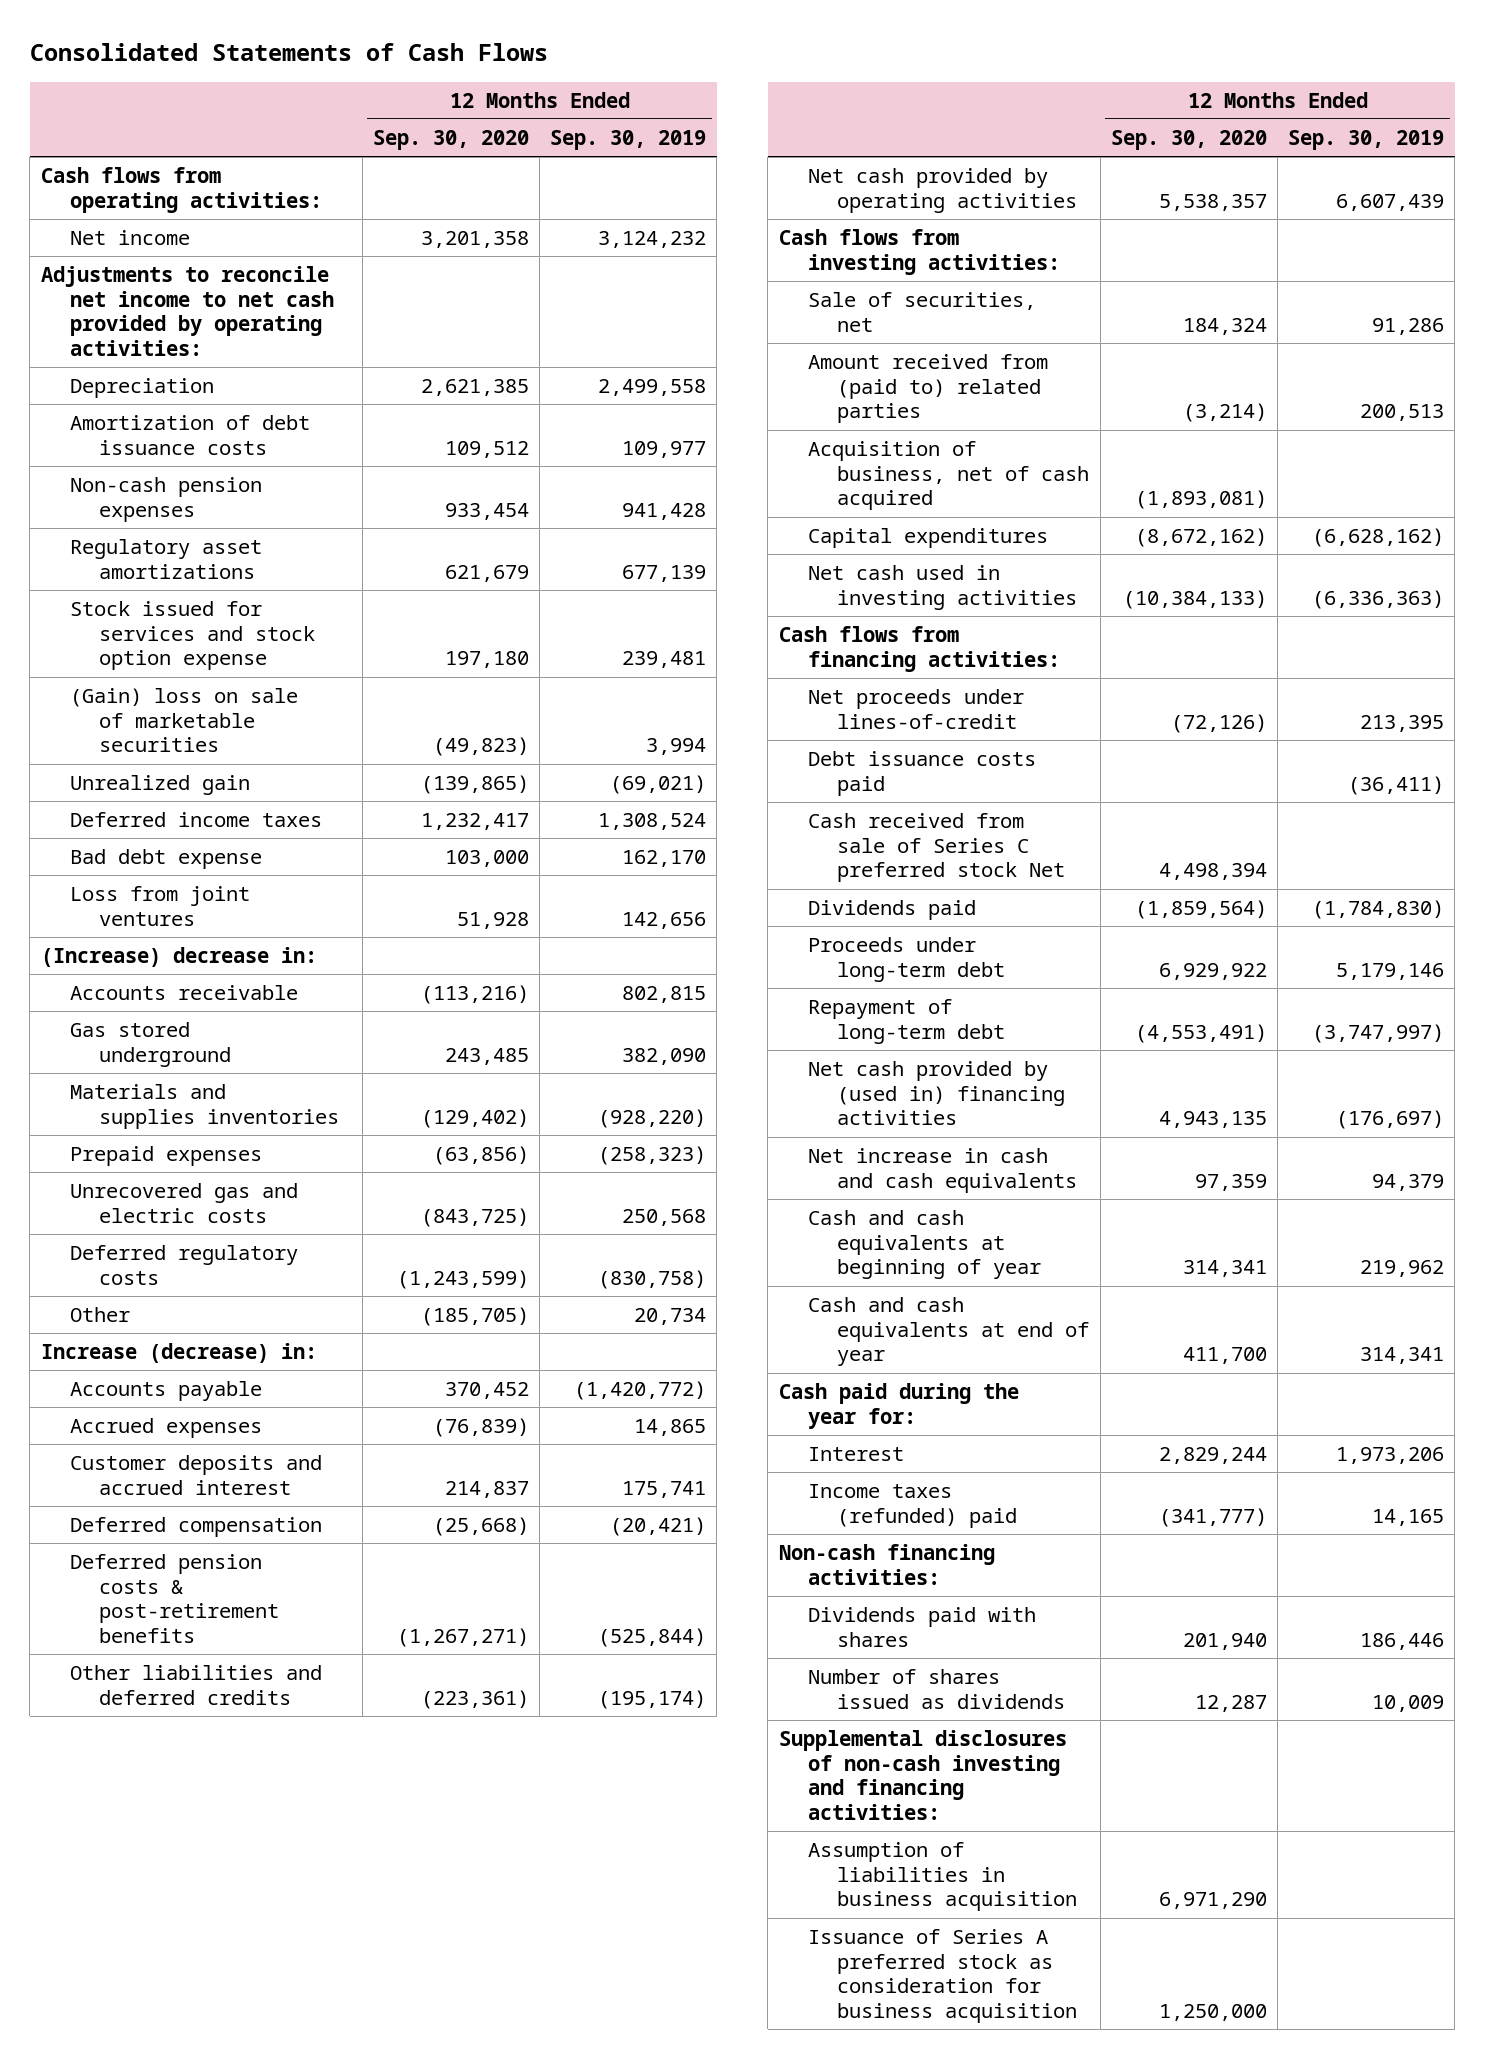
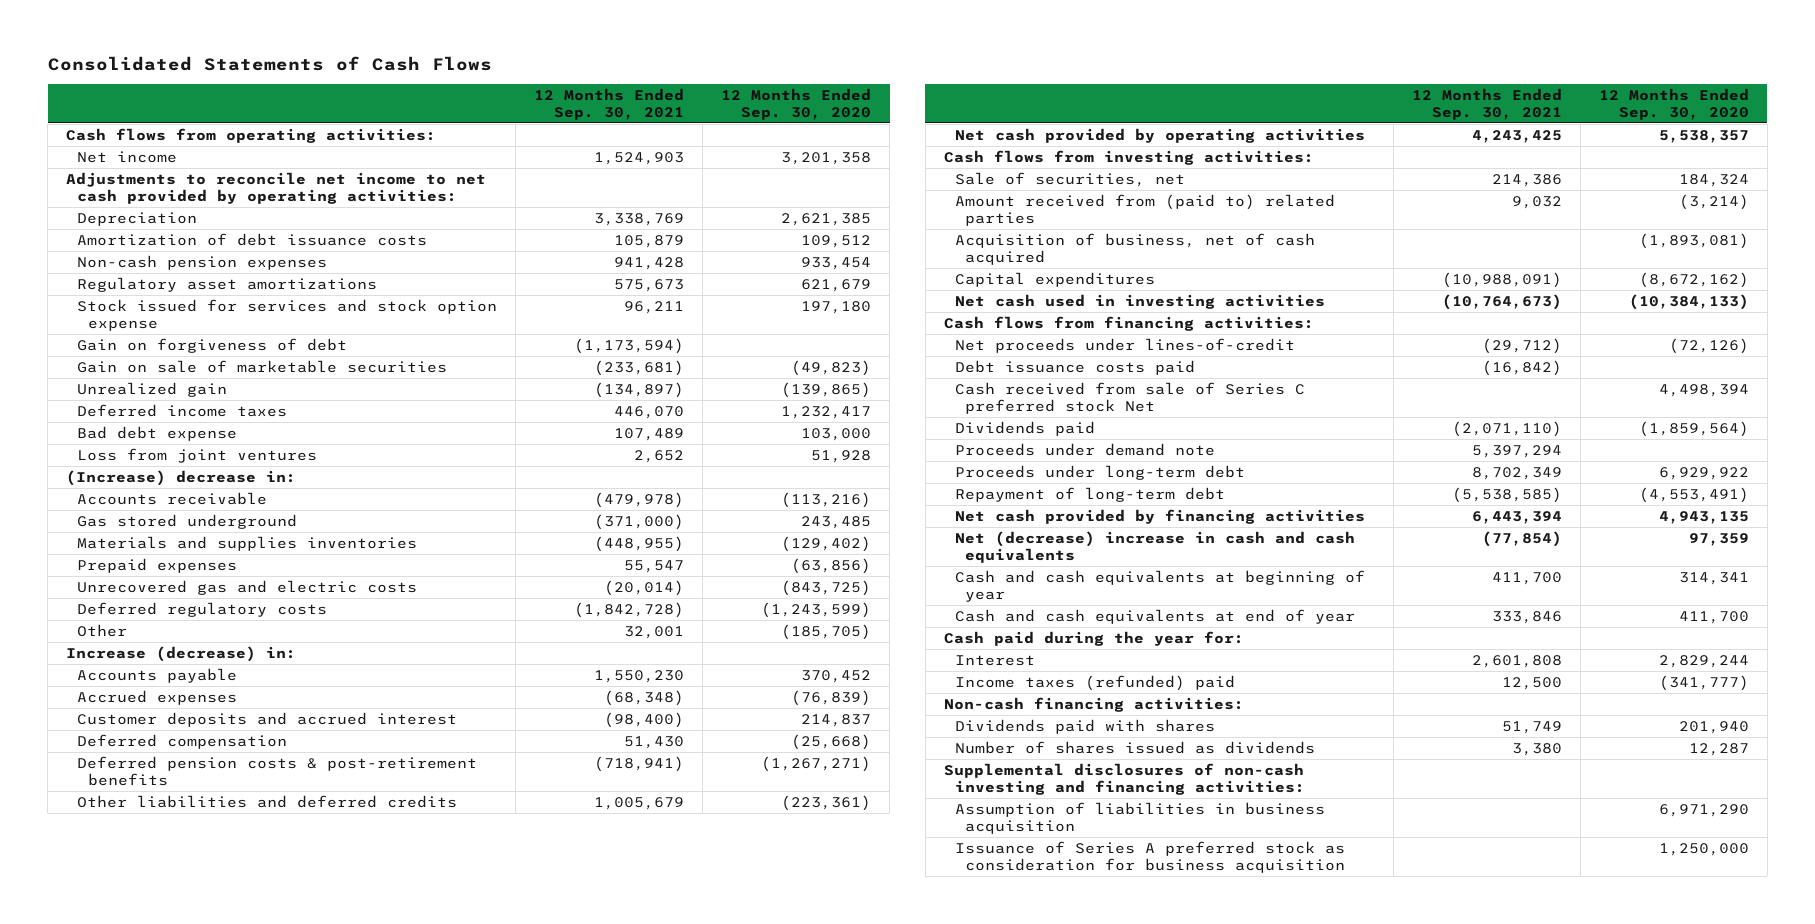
[550,129,707,150] Sep. 30, 2019 -> none
none -> [534,88,685,120] 12 Months Ended Sep. 30, 2021
none -> [76,338,347,354] Gain on forgiveness of debt
[69,687,298,753] (Gain) loss on sale of marketable securities -> [76,360,447,374] Gain on sale of marketable securities
none -> [954,443,1215,457] Proceeds under demand note
[807,1060,1066,1126] Net cash provided by (used in) financing activities -> [954,509,1365,525] Net cash provided by financing activities
[807,1147,1078,1193] Net increase in cash and cash equivalents -> [954,531,1355,563] Net (decrease) increase in cash and cash equivalents

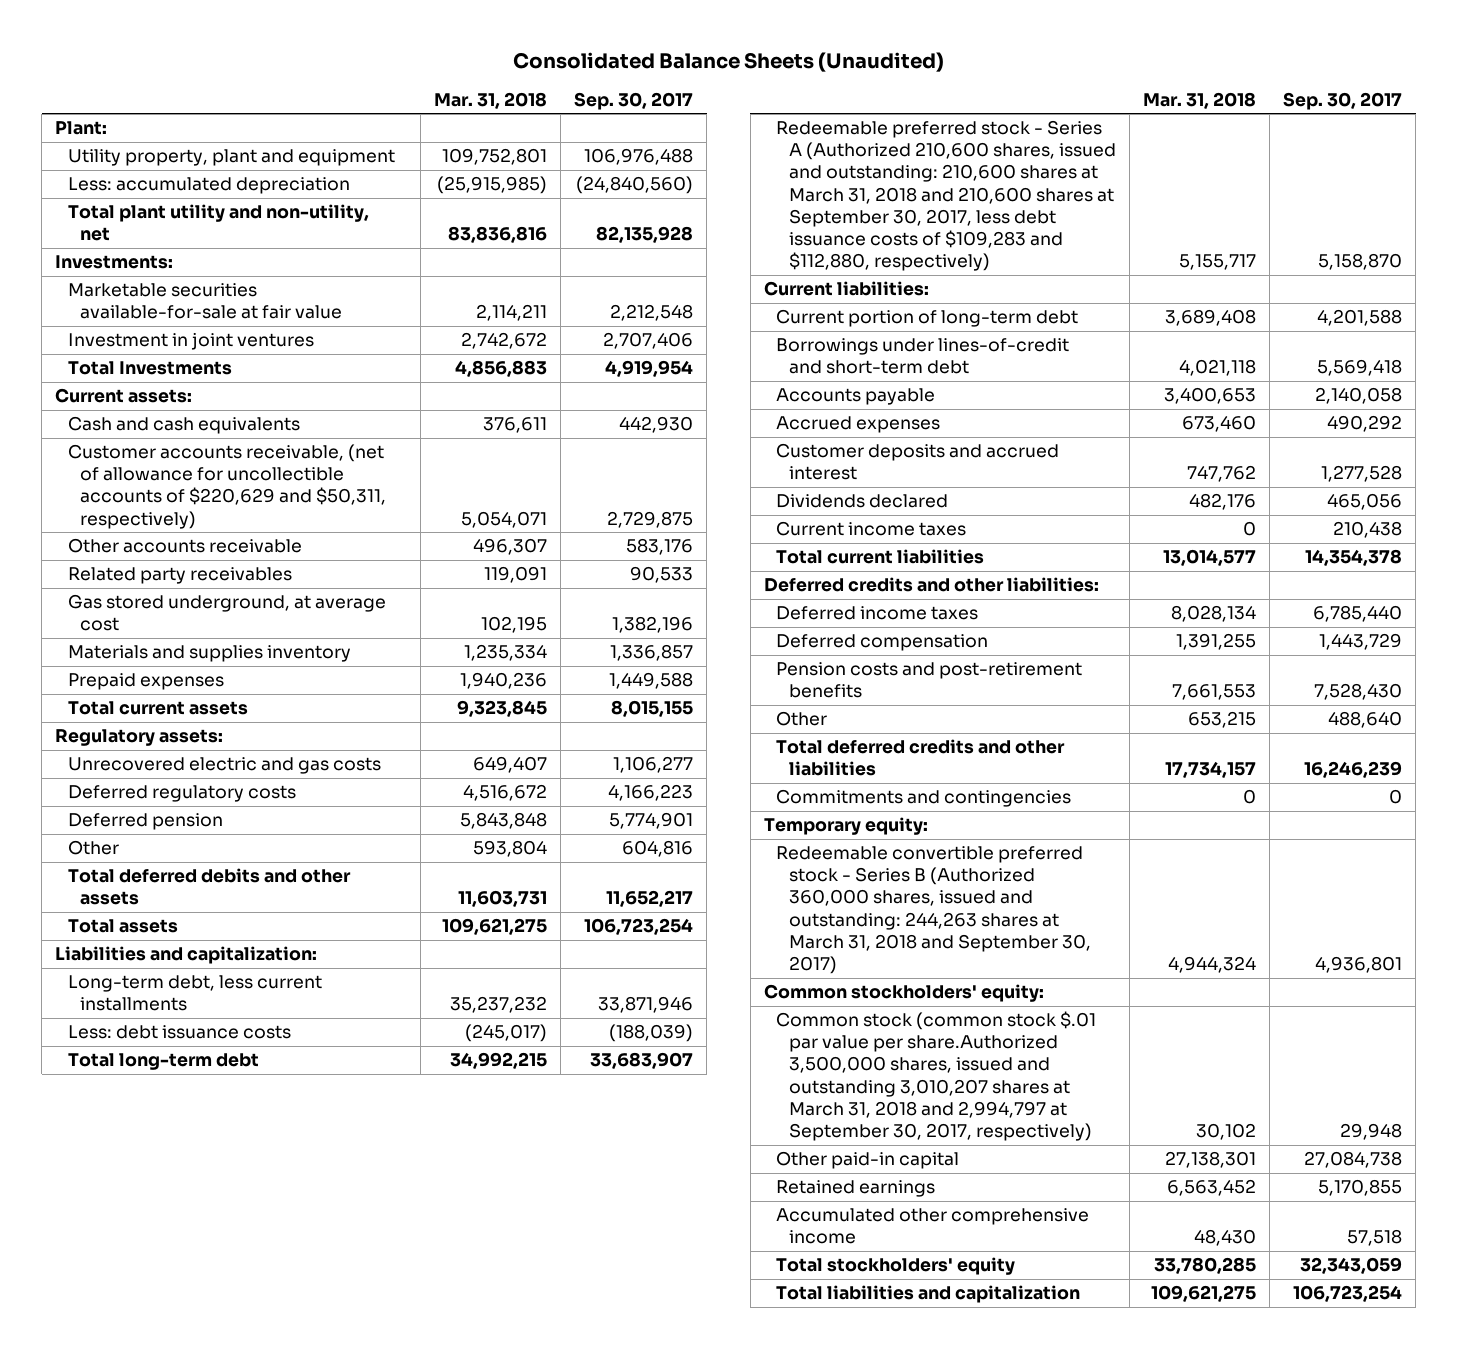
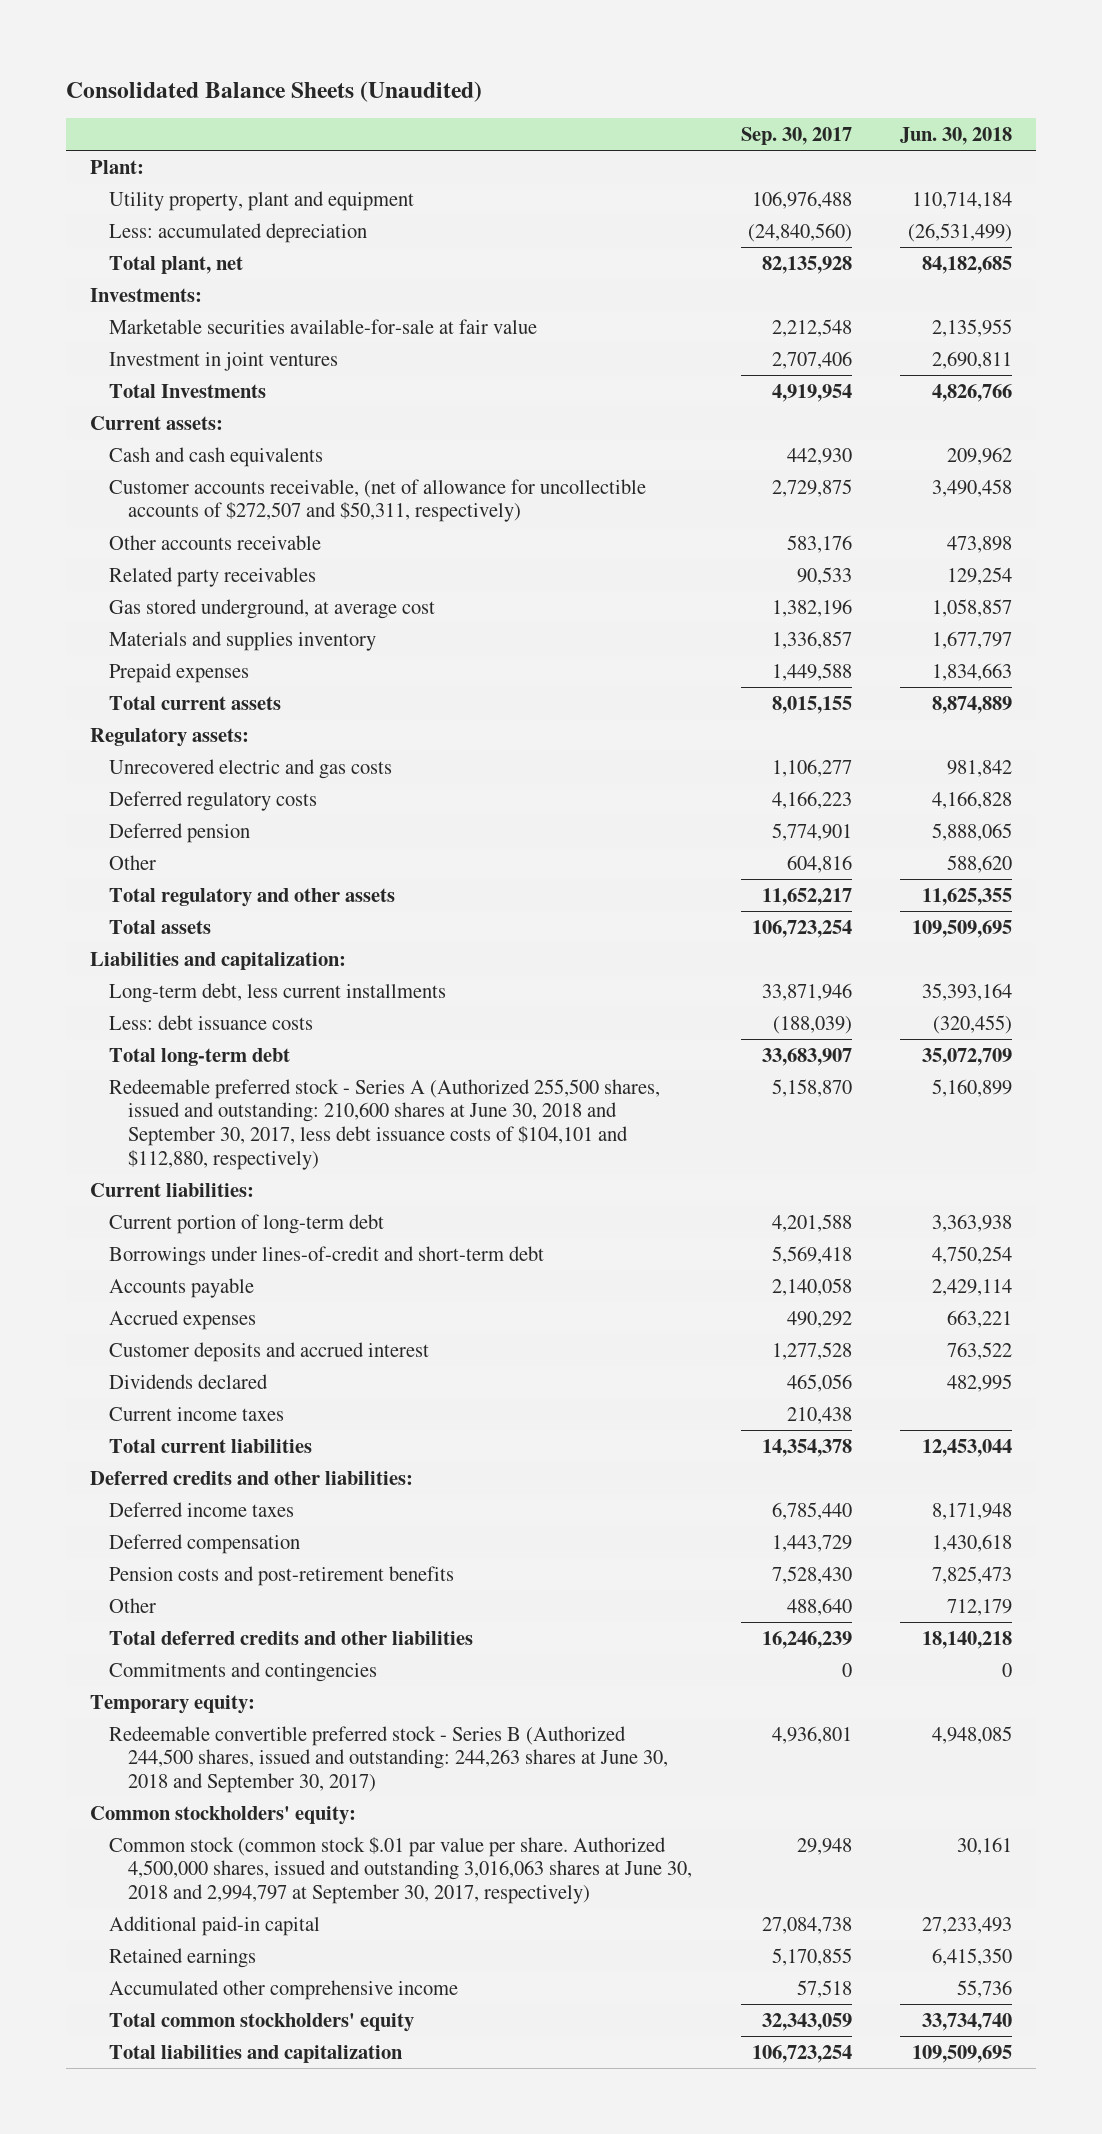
[434,91,548,109] Mar. 31, 2018 -> none
none -> [900,127,1013,146] Jun. 30, 2018
[67,204,369,242] Total plant utility and non-utility, net -> [109,255,244,274] Total plant, net
[67,444,386,529] Customer accounts receivable, (net of allowance for uncollectible accounts of $220,629 and $50,311, respectively) -> [109,478,647,523] Customer accounts receivable, (net of allowance for uncollectible accounts of $272,507 and $50,311, respectively)
[67,868,351,906] Total deferred debits and other assets -> [109,887,396,907] Total regulatory and other assets
[776,120,1116,272] Redeemable preferred stock - Series A (Authorized 210,600 shares, issued and outstanding: 210,600 shares at March 31, 2018 and 210,600 shares at September 30, 2017, less debt issuance costs of $109,283 and $112,880, respectively) -> [109,1078,661,1170] Redeemable preferred stock - Series A (Authorized 255,500 shares, issued and outstanding: 210,600 shares at June 30, 2018 and September 30, 2017, less debt issuance costs of $104,101 and $112,880, respectively)
[776,846,1091,974] Redeemable convertible preferred stock - Series B (Authorized 360,000 shares, issued and outstanding: 244,263 shares at March 31, 2018 and September 30, 2017) -> [109,1725,669,1794] Redeemable convertible preferred stock - Series B (Authorized 244,500 shares, issued and outstanding: 244,263 shares at June 30, 2018 and September 30, 2017)
[776,1011,1097,1141] Common stock (common stock $.01 par value per share.Authorized 3,500,000 shares, issued and outstanding 3,010,207 shares at March 31, 2018 and 2,994,797 at September 30, 2017, respectively) -> [109,1836,693,1905] Common stock (common stock $.01 par value per share. Authorized 4,500,000 shares, issued and outstanding 3,016,063 shares at June 30, 2018 and 2,994,797 at September 30, 2017, respectively)
[776,1151,960,1170] Other paid-in capital -> [109,1915,321,1936] Additional paid-in capital
[776,1257,1016,1276] Total stockholders' equity -> [109,2012,415,2032] Total common stockholders' equity

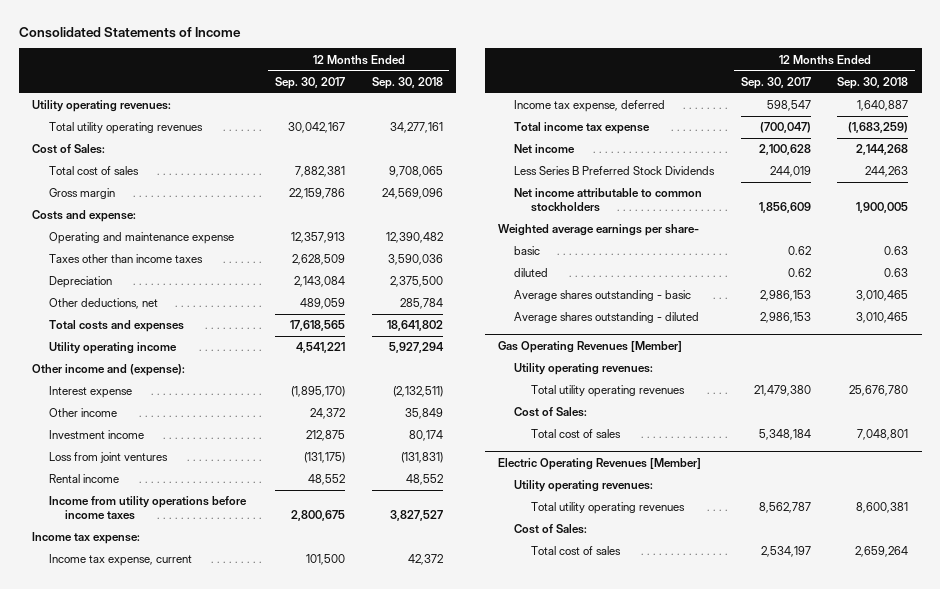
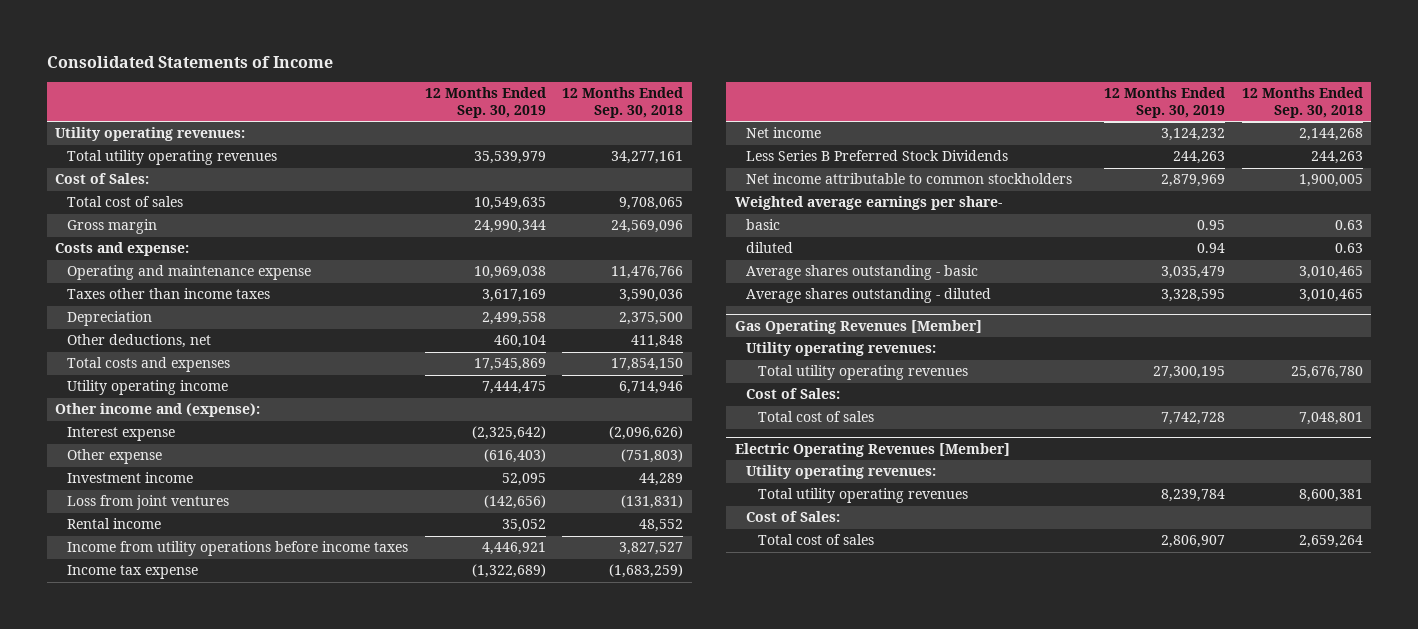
[275,76,346,89] Sep. 30, 2017 -> none
none -> [424,87,546,118] 12 Months Ended Sep. 30, 2019
[385,232,443,244] 12,390,482 -> [611,266,684,280] 11,476,766
[399,298,443,310] 285,784 -> [631,335,684,349] 411,848
[386,320,443,332] 18,641,802 -> [611,358,684,372] 17,854,150
[388,342,444,354] 5,927,294 -> [619,381,684,395] 6,714,946
[392,386,443,398] (2,132,511) -> [609,426,684,441] (2,096,626)
[48,408,117,418] Other income -> [66,449,162,465] Other expense
[404,408,443,420] 35,849 -> [621,449,684,464] (751,803)
[408,430,443,442] 80,174 -> [639,473,684,487] 44,289
[32,532,141,545] Income tax expense: -> none
[48,554,192,567] Income tax expense, current -> none
[514,100,666,113] Income tax expense, deferred -> none
[514,122,651,135] Total income tax expense -> [66,565,198,580] Income tax expense

